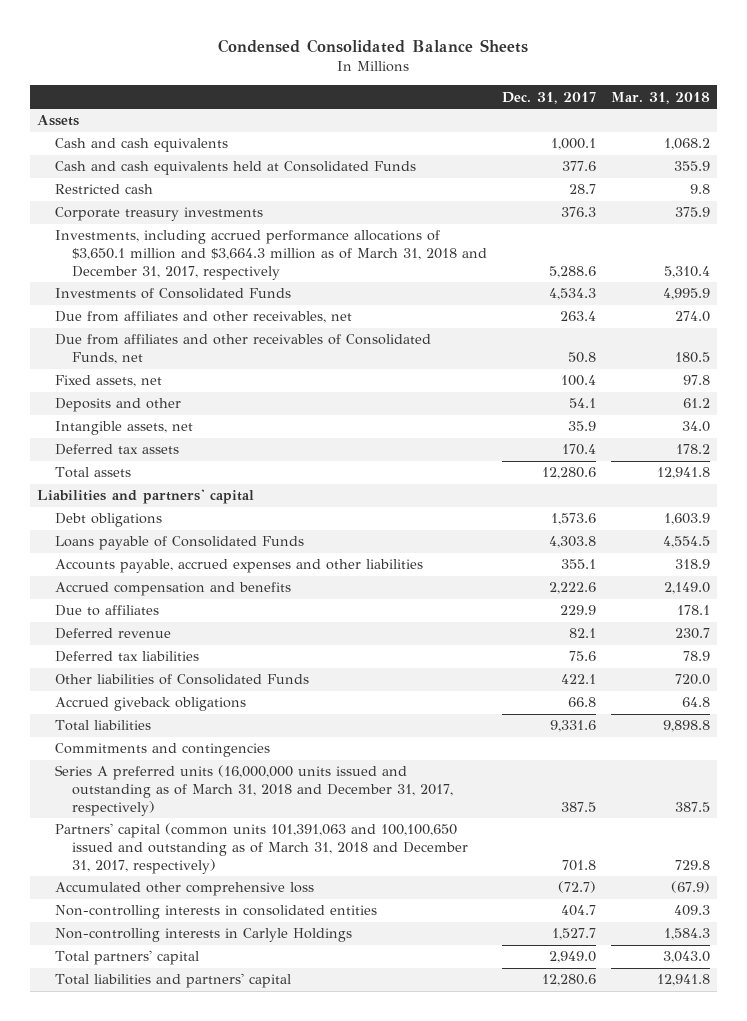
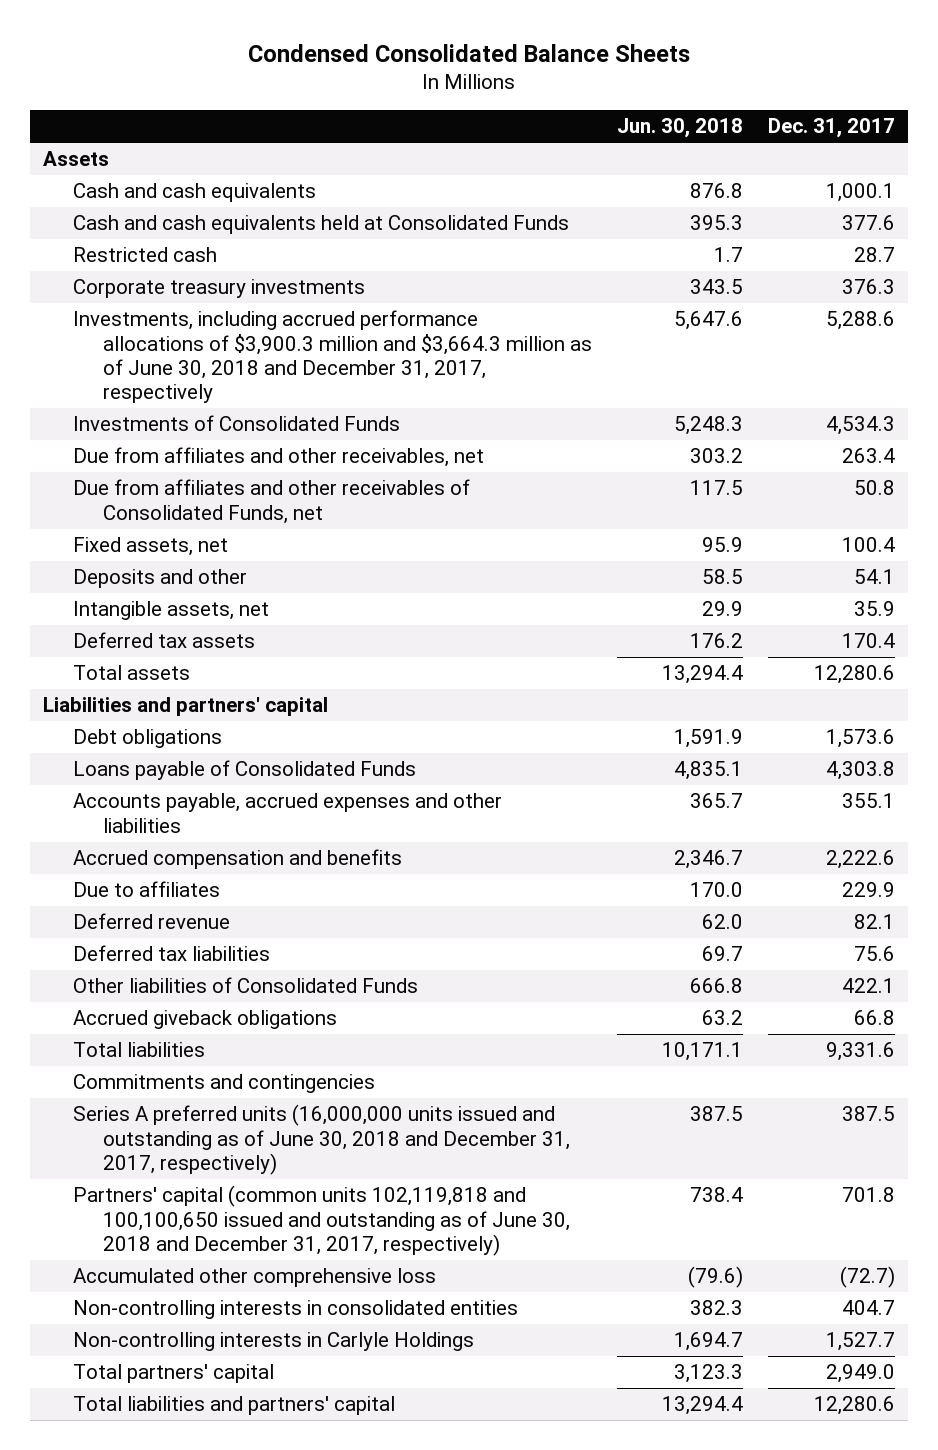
[610,91,710,104] Mar. 31, 2018 -> none
none -> [617,118,744,139] Jun. 30, 2018
[54,230,488,280] Investments, including accrued performance allocations of $3,650.1 million and $3,664.3 million as of March 31, 2018 and December 31, 2017, respectively -> [72,310,592,404] Investments, including accrued performance allocations of $3,900.3 million and $3,664.3 million as of June 30, 2018 and December 31, 2017, respectively
[54,765,454,816] Series A preferred units (16,000,000 units issued and outstanding as of March 31, 2018 and December 31, 2017, respectively) -> [72,1104,570,1175] Series A preferred units (16,000,000 units issued and outstanding as of June 30, 2018 and December 31, 2017, respectively)
[54,823,469,874] Partners' capital (common units 101,391,063 and 100,100,650 issued and outstanding as of March 31, 2018 and December 31, 2017, respectively) -> [72,1185,570,1256] Partners' capital (common units 102,119,818 and 100,100,650 issued and outstanding as of June 30, 2018 and December 31, 2017, respectively)

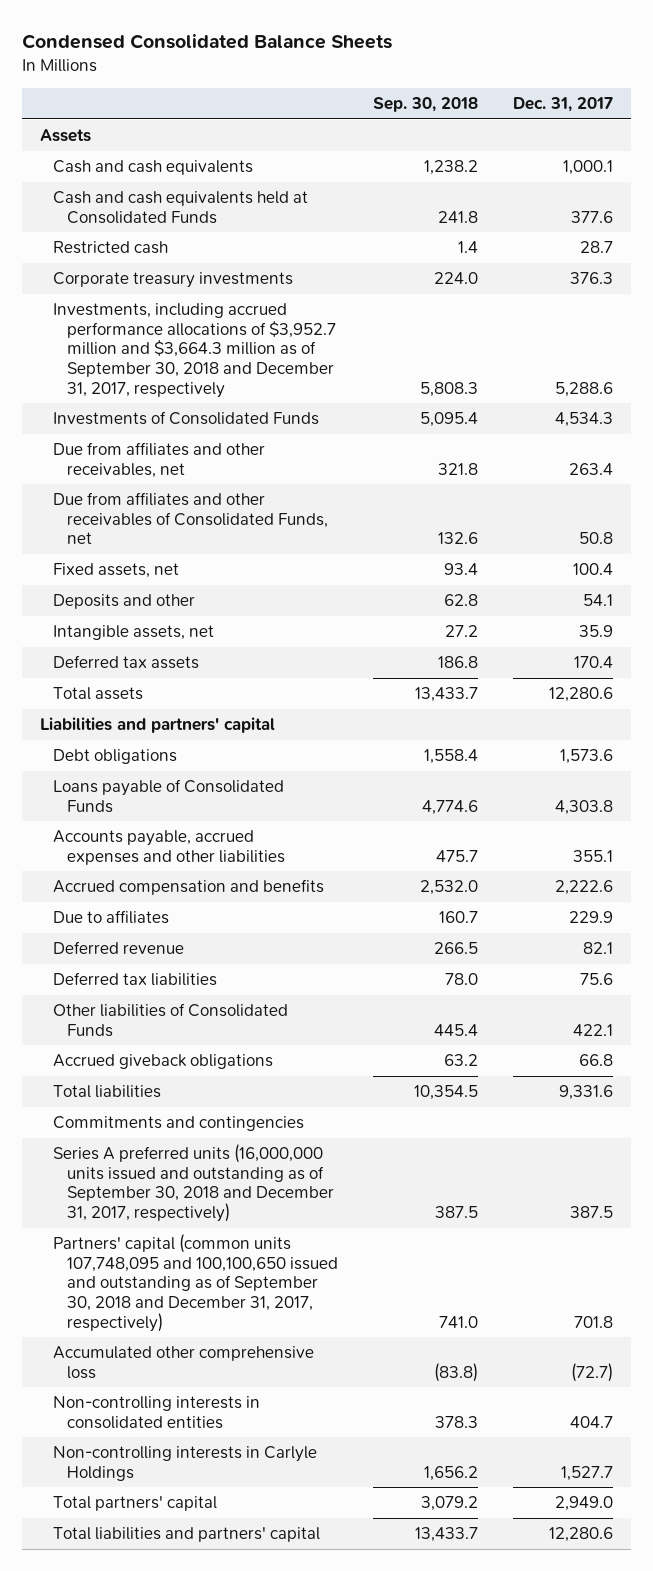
[617,118,744,139] Jun. 30, 2018 -> none
none -> [373,97,479,113] Sep. 30, 2018
[72,310,592,404] Investments, including accrued performance allocations of $3,900.3 million and $3,664.3 million as of June 30, 2018 and December 31, 2017, respectively -> [53,303,336,398] Investments, including accrued performance allocations of $3,952.7 million and $3,664.3 million as of September 30, 2018 and December 31, 2017, respectively
[72,1104,570,1175] Series A preferred units (16,000,000 units issued and outstanding as of June 30, 2018 and December 31, 2017, respectively) -> [53,1144,334,1222] Series A preferred units (16,000,000 units issued and outstanding as of September 30, 2018 and December 31, 2017, respectively)
[72,1185,570,1256] Partners' capital (common units 102,119,818 and 100,100,650 issued and outstanding as of June 30, 2018 and December 31, 2017, respectively) -> [53,1234,338,1332] Partners' capital (common units 107,748,095 and 100,100,650 issued and outstanding as of September 30, 2018 and December 31, 2017, respectively)

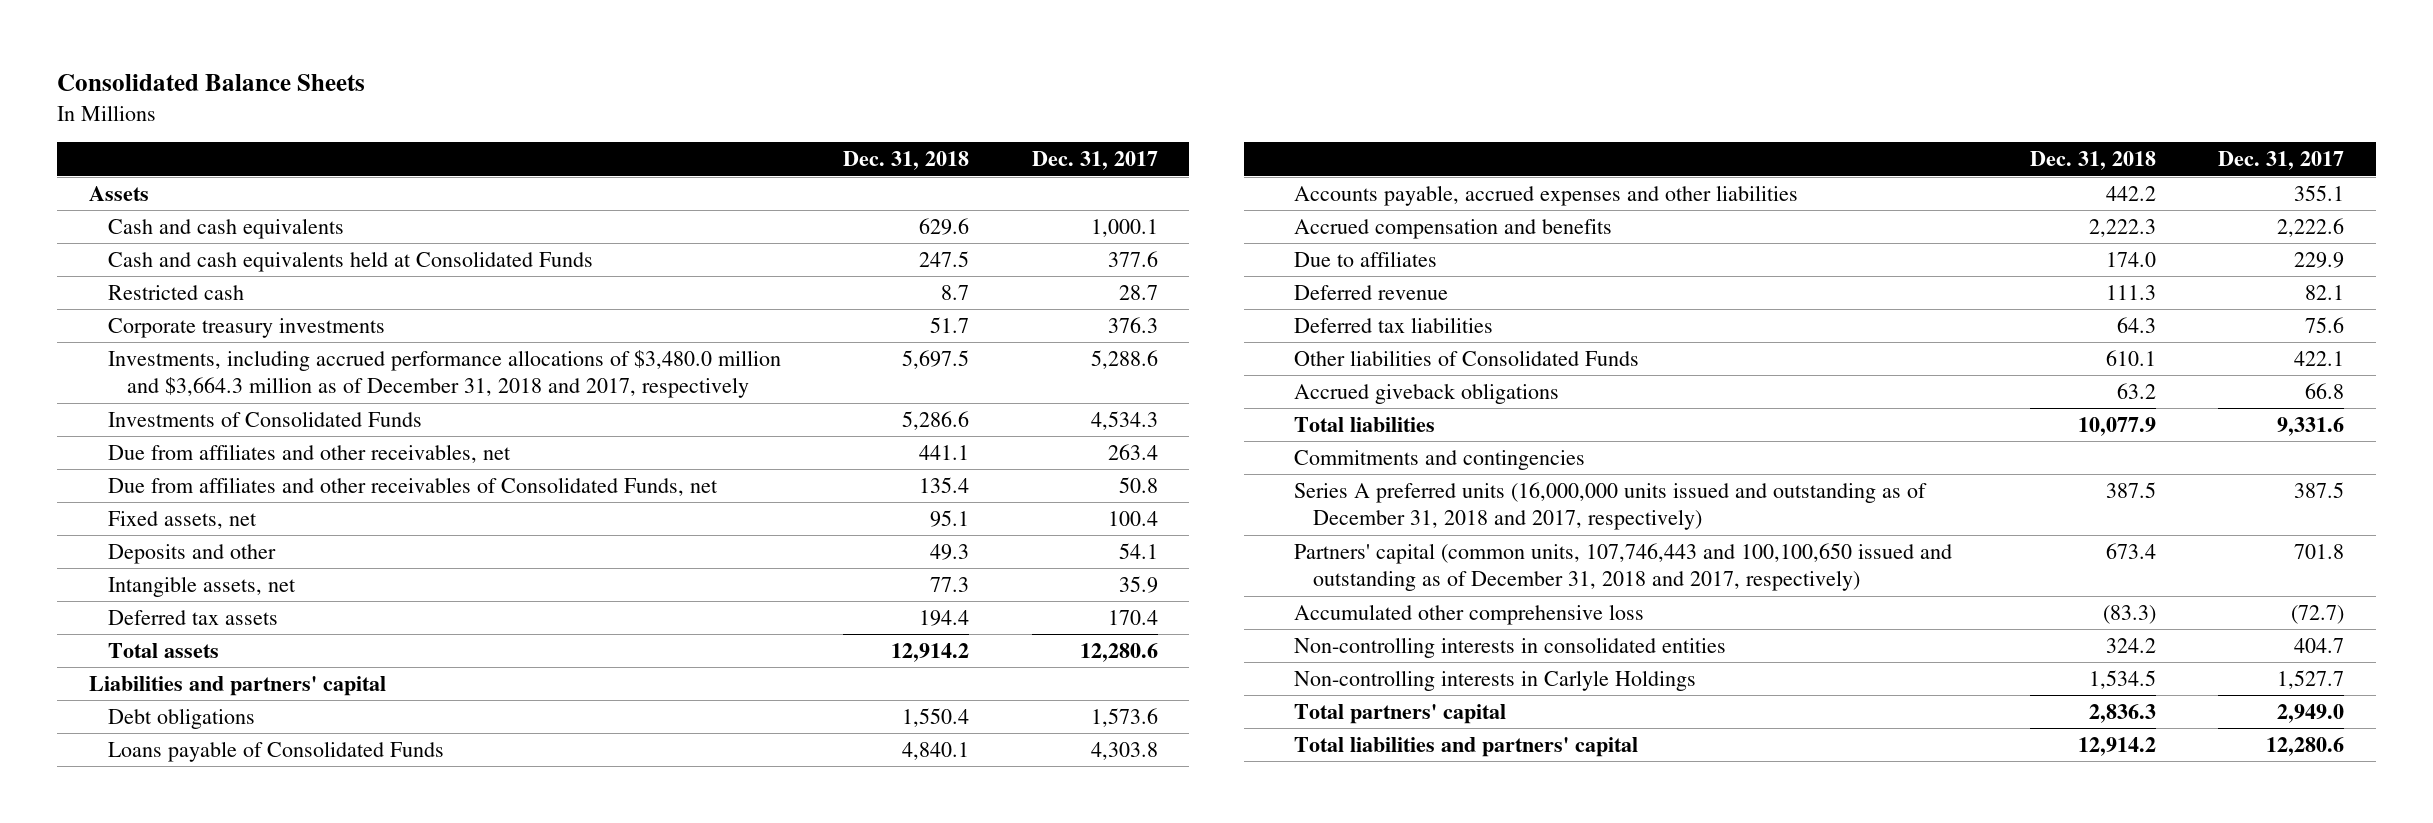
[21,34,392,50] Condensed Consolidated Balance Sheets -> [57,74,366,92] Consolidated Balance Sheets
[373,97,479,113] Sep. 30, 2018 -> none
none -> [843,151,970,171] Dec. 31, 2018
[53,303,336,398] Investments, including accrued performance allocations of $3,952.7 million and $3,664.3 million as of September 30, 2018 and December 31, 2017, respectively -> [107,349,781,399] Investments, including accrued performance allocations of $3,480.0 million and $3,664.3 million as of December 31, 2018 and 2017, respectively
[53,1144,334,1222] Series A preferred units (16,000,000 units issued and outstanding as of September 30, 2018 and December 31, 2017, respectively) -> [1294,481,1928,531] Series A preferred units (16,000,000 units issued and outstanding as of December 31, 2018 and 2017, respectively)
[53,1234,338,1332] Partners' capital (common units 107,748,095 and 100,100,650 issued and outstanding as of September 30, 2018 and December 31, 2017, respectively) -> [1294,542,1953,592] Partners' capital (common units, 107,746,443 and 100,100,650 issued and outstanding as of December 31, 2018 and 2017, respectively)

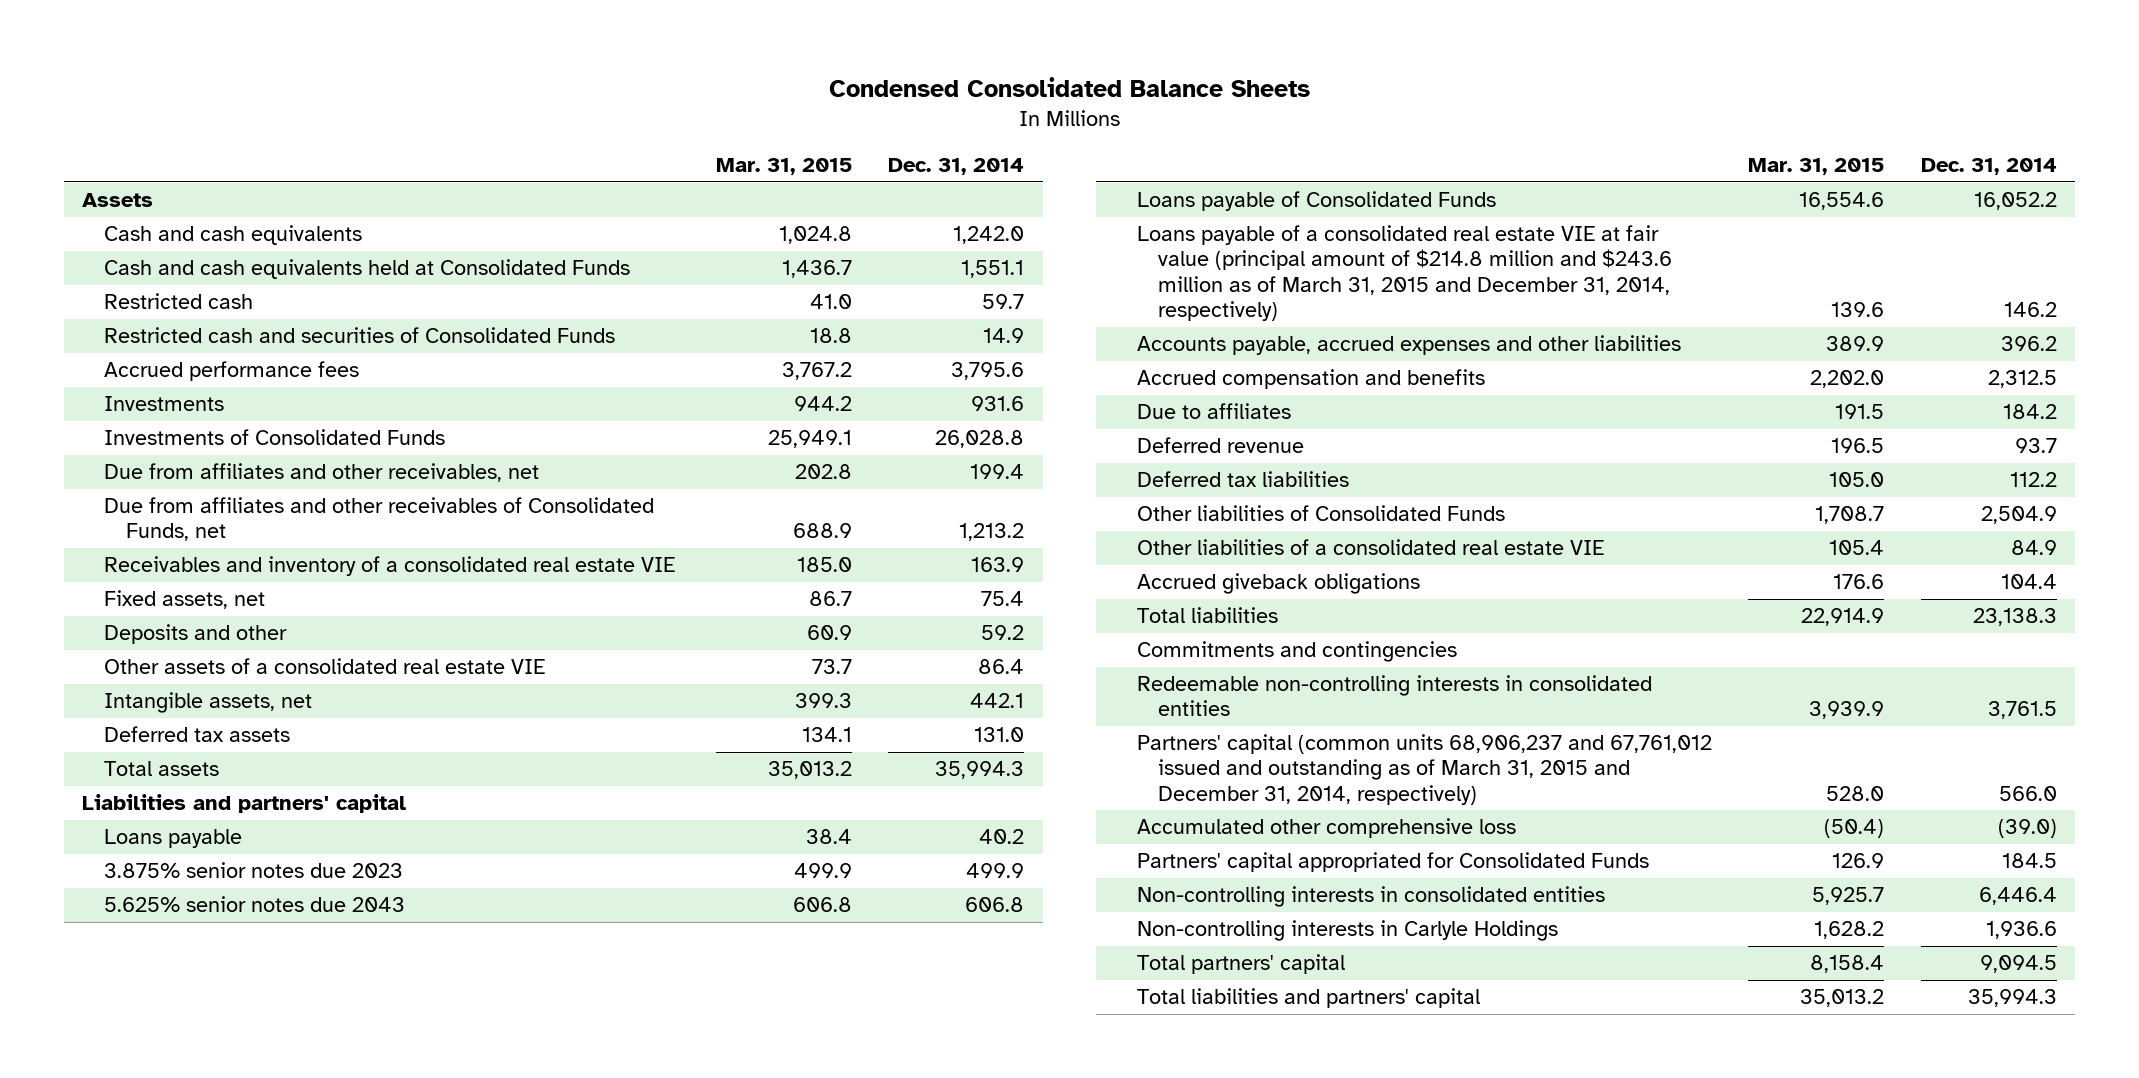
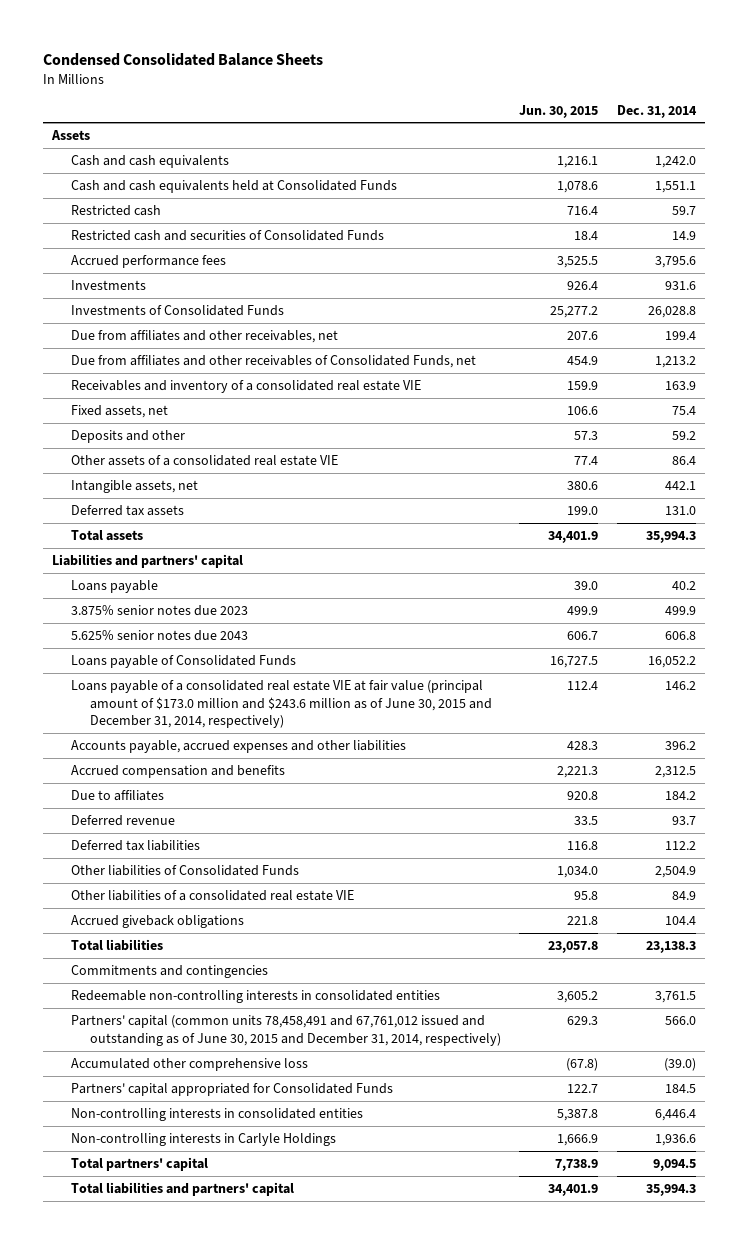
[715,158,852,176] Mar. 31, 2015 -> none
none -> [519,104,599,118] Jun. 30, 2015
[1136,225,1673,322] Loans payable of a consolidated real estate VIE at fair value (principal amount of $214.8 million and $243.6 million as of March 31, 2015 and December 31, 2014, respectively) -> [71,680,493,729] Loans payable of a consolidated real estate VIE at fair value (principal amount of $173.0 million and $243.6 million as of June 30, 2015 and December 31, 2014, respectively)
[1136,734,1712,805] Partners' capital (common units 68,906,237 and 67,761,012 issued and outstanding as of March 31, 2015 and December 31, 2014, respectively) -> [71,1015,502,1046] Partners' capital (common units 78,458,491 and 67,761,012 issued and outstanding as of June 30, 2015 and December 31, 2014, respectively)

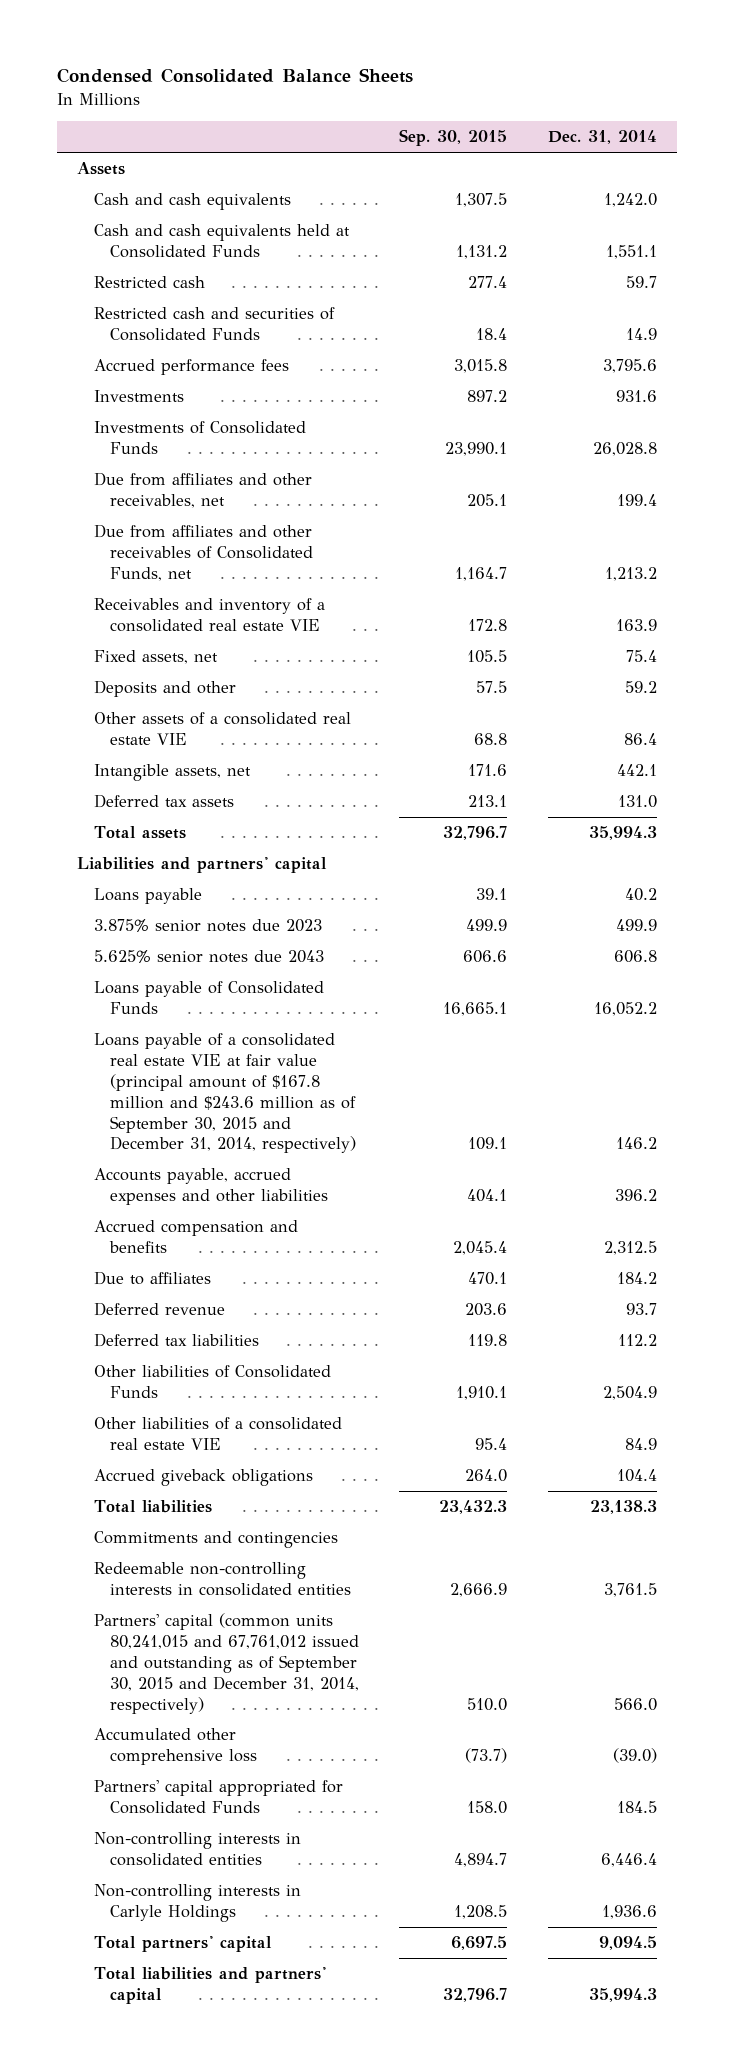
[519,104,599,118] Jun. 30, 2015 -> none
none -> [399,129,508,147] Sep. 30, 2015
[71,680,493,729] Loans payable of a consolidated real estate VIE at fair value (principal amount of $173.0 million and $243.6 million as of June 30, 2015 and December 31, 2014, respectively) -> [93,1033,357,1154] Loans payable of a consolidated real estate VIE at fair value (principal amount of $167.8 million and $243.6 million as of September 30, 2015 and December 31, 2014, respectively)
[71,1015,502,1046] Partners' capital (common units 78,458,491 and 67,761,012 issued and outstanding as of June 30, 2015 and December 31, 2014, respectively) -> [93,1613,360,1714] Partners' capital (common units 80,241,015 and 67,761,012 issued and outstanding as of September 30, 2015 and December 31, 2014, respectively)

